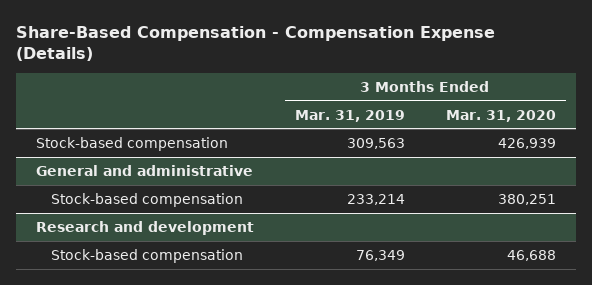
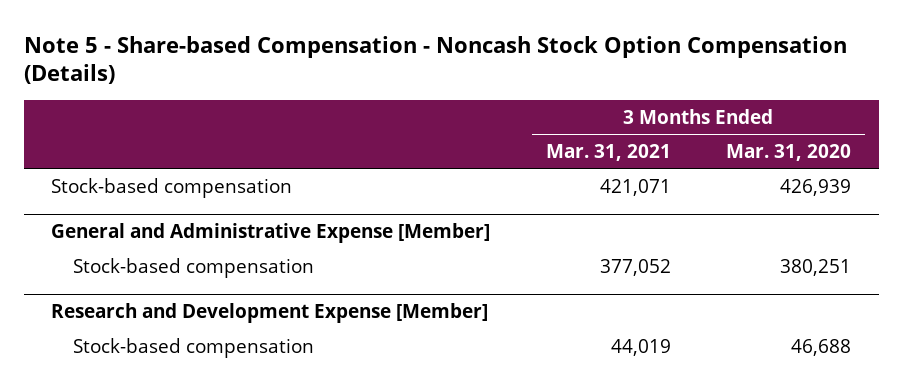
[15,25,495,62] Share-Based Compensation - Compensation Expense (Details) -> [23,35,847,85] Note 5 - Share-based Compensation - Noncash Stock Option Compensation (Details)
[294,109,405,122] Mar. 31, 2019 -> none
none -> [545,143,671,161] Mar. 31, 2021
[36,164,254,176] General and administrative -> [51,223,491,244] General and Administrative Expense [Member]
[36,220,255,235] Research and development -> [51,303,489,324] Research and Development Expense [Member]

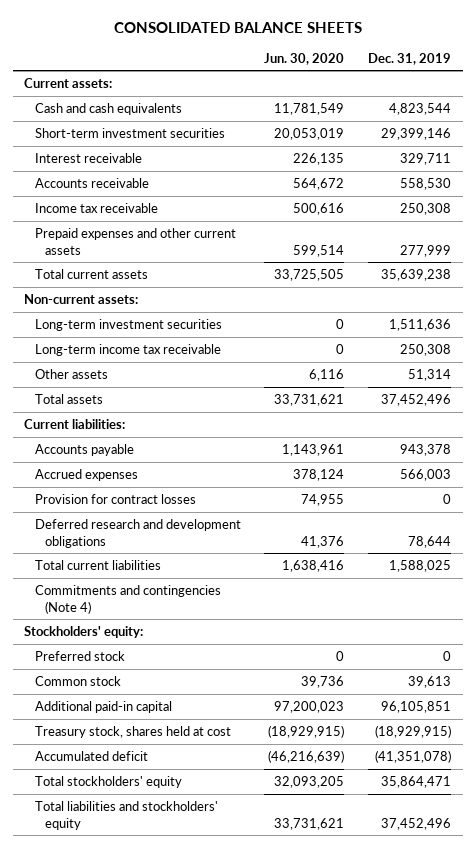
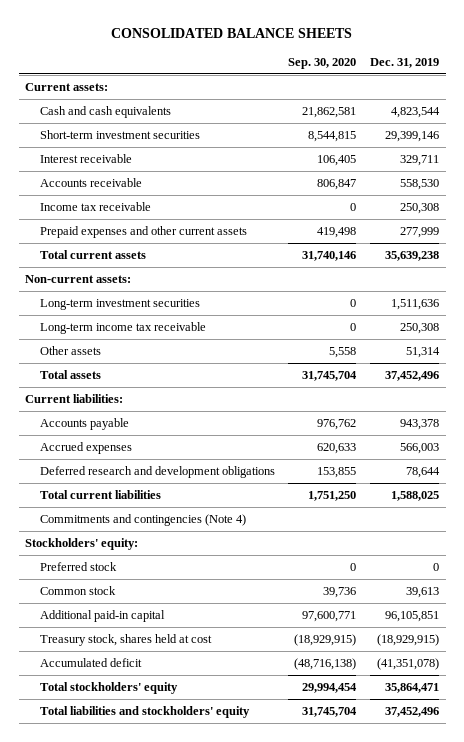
[264,52,345,65] Jun. 30, 2020 -> none
none -> [288,58,357,70] Sep. 30, 2020
[34,493,196,504] Provision for contract losses -> none

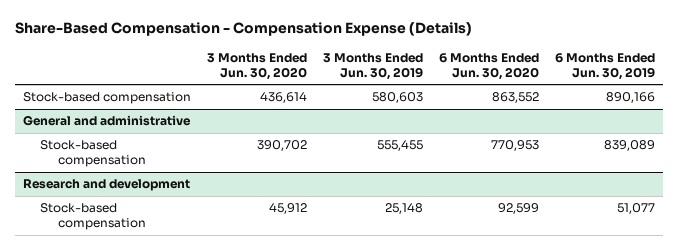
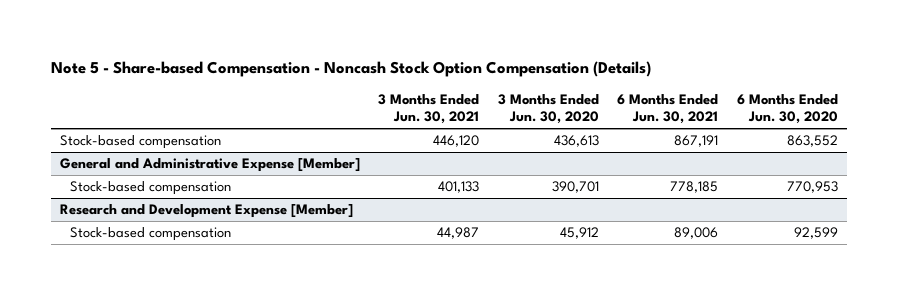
[14,22,472,37] Share-Based Compensation - Compensation Expense (Details) -> [50,61,651,78] Note 5 - Share-based Compensation - Noncash Stock Option Compensation (Details)
[322,52,423,80] 3 Months Ended Jun. 30, 2019 -> none
[555,52,656,80] 6 Months Ended Jun. 30, 2019 -> none
none -> [378,94,480,125] 3 Months Ended Jun. 30, 2021
none -> [617,94,719,125] 6 Months Ended Jun. 30, 2021
[259,92,307,104] 436,614 -> [553,135,599,148] 436,613
[22,115,191,127] General and administrative -> [59,158,360,173] General and Administrative Expense [Member]
[256,140,307,152] 390,702 -> [551,181,599,194] 390,701
[22,179,190,192] Research and development -> [59,204,353,219] Research and Development Expense [Member]

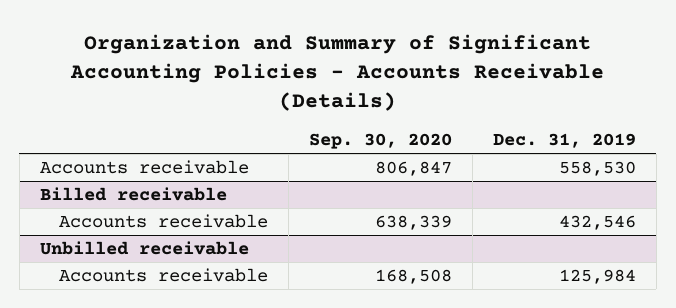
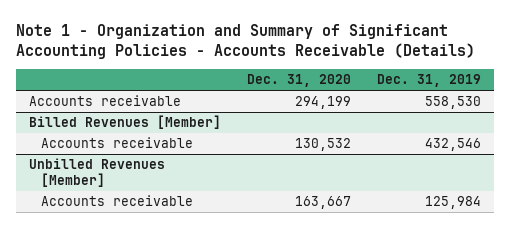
[69,33,604,112] Organization and Summary of Significant Accounting Policies - Accounts Receivable (Details) -> [16,24,476,60] Note 1 - Organization and Summary of Significant Accounting Policies - Accounts Receivable (Details)
[309,133,453,150] Sep. 30, 2020 -> none
none -> [247,74,352,88] Dec. 31, 2020
[39,186,227,201] Billed receivable -> [29,115,222,130] Billed Revenues [Member]
[39,240,249,255] Unbilled receivable -> [29,158,166,188] Unbilled Revenues [Member]

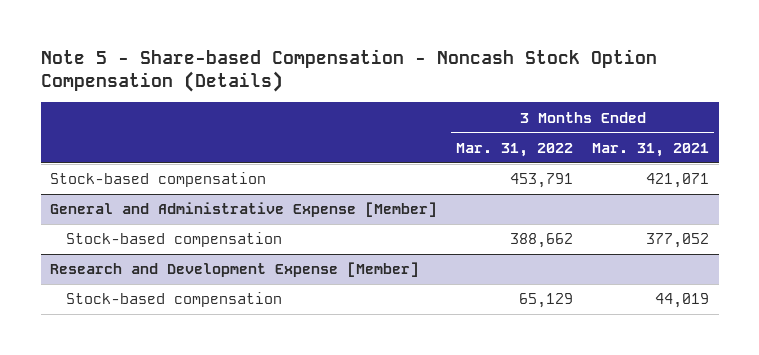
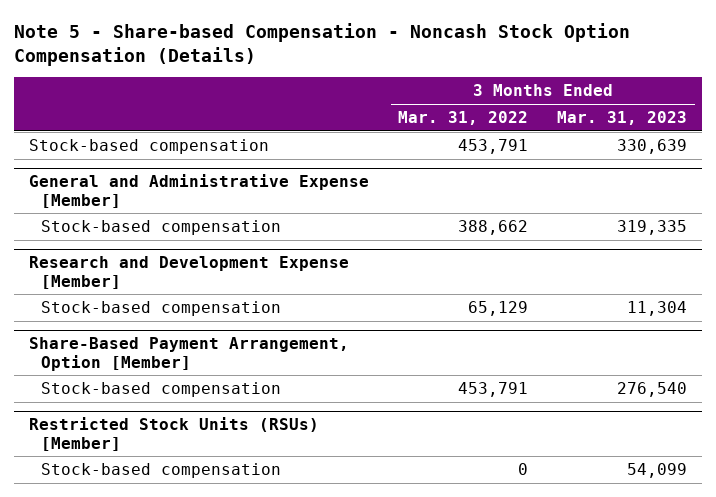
[592,142,710,157] Mar. 31, 2021 -> none
none -> [557,111,688,126] Mar. 31, 2023
none -> [28,337,349,371] Share-Based Payment Arrangement, Option [Member]
none -> [41,382,282,398] Stock-based compensation
none -> [28,417,319,451] Restricted Stock Units (RSUs) [Member]
none -> [41,463,282,479] Stock-based compensation

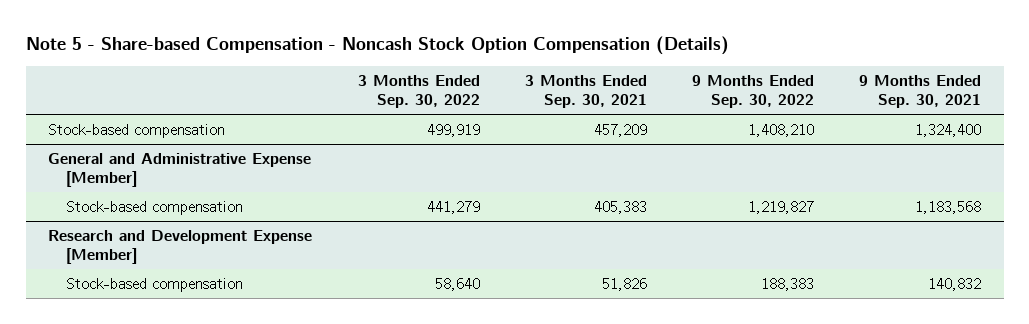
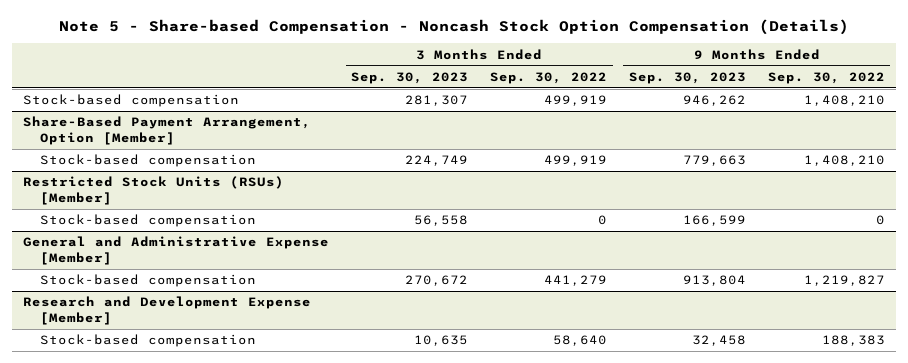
[524,75,647,109] 3 Months Ended Sep. 30, 2021 -> none
[858,75,981,109] 9 Months Ended Sep. 30, 2021 -> none
none -> [351,72,469,85] Sep. 30, 2023
none -> [628,72,746,85] Sep. 30, 2023
none -> [23,116,312,146] Share-Based Payment Arrangement, Option [Member]
none -> [39,154,256,168] Stock-based compensation
none -> [23,176,285,206] Restricted Stock Units (RSUs) [Member]
none -> [39,214,256,228] Stock-based compensation

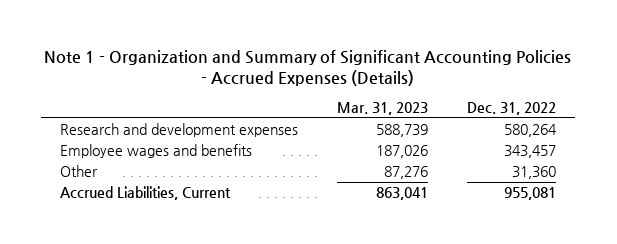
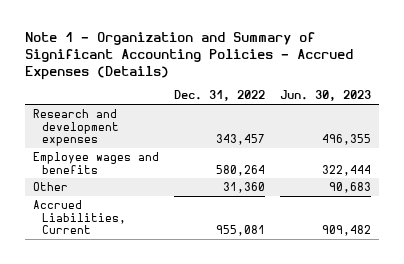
[337,102,429,116] Mar. 31, 2023 -> none
none -> [280,90,372,102] Jun. 30, 2023
[504,124,558,138] 580,264 -> [216,134,266,146] 343,457
[504,145,557,159] 343,457 -> [216,164,266,176] 580,264

